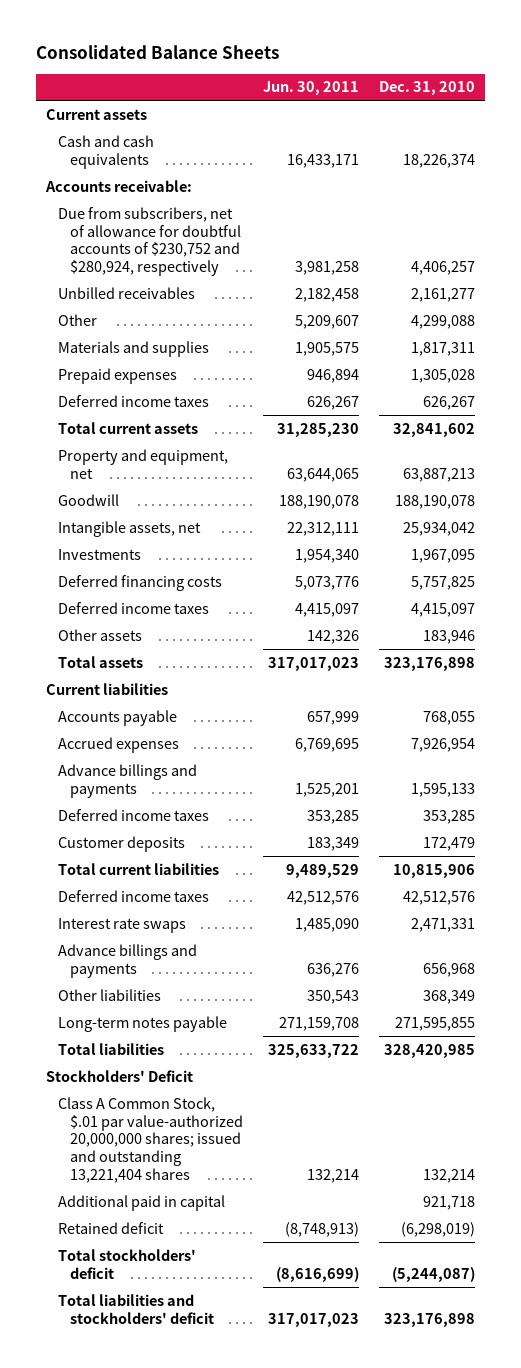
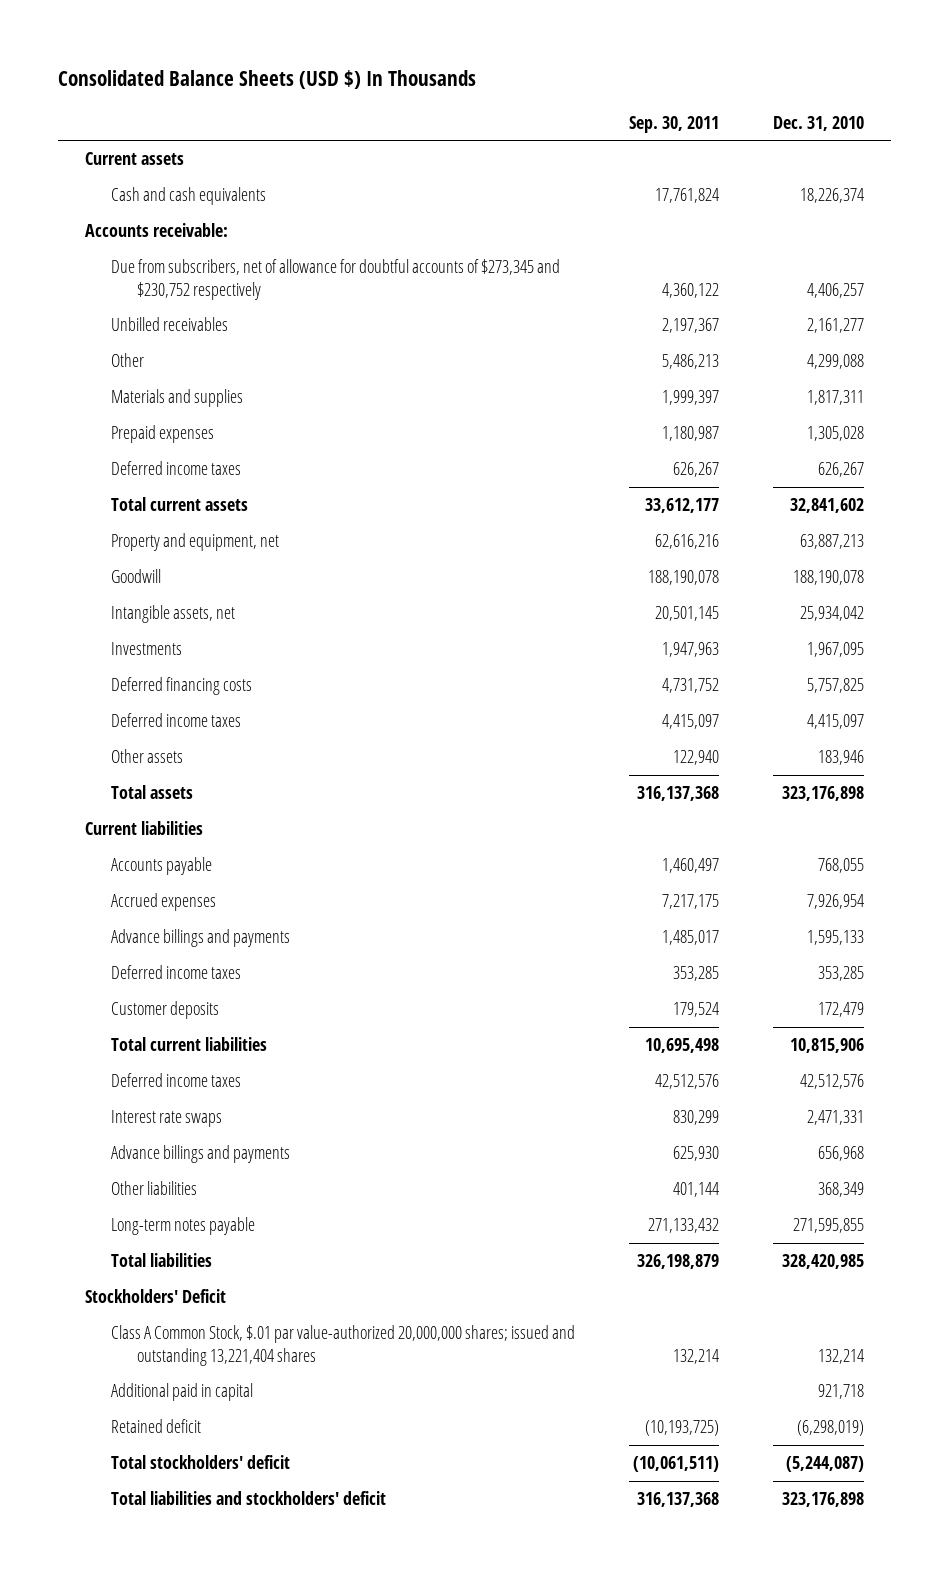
[36,44,280,59] Consolidated Balance Sheets -> [58,70,477,90] Consolidated Balance Sheets (USD $) In Thousands
[262,81,359,96] Jun. 30, 2011 -> none
none -> [628,115,719,133] Sep. 30, 2011
[57,206,241,277] Due from subscribers, net of allowance for doubtful accounts of $230,752 and $280,924, respectively -> [110,259,560,300] Due from subscribers, net of allowance for doubtful accounts of $273,345 and $230,752 respectively

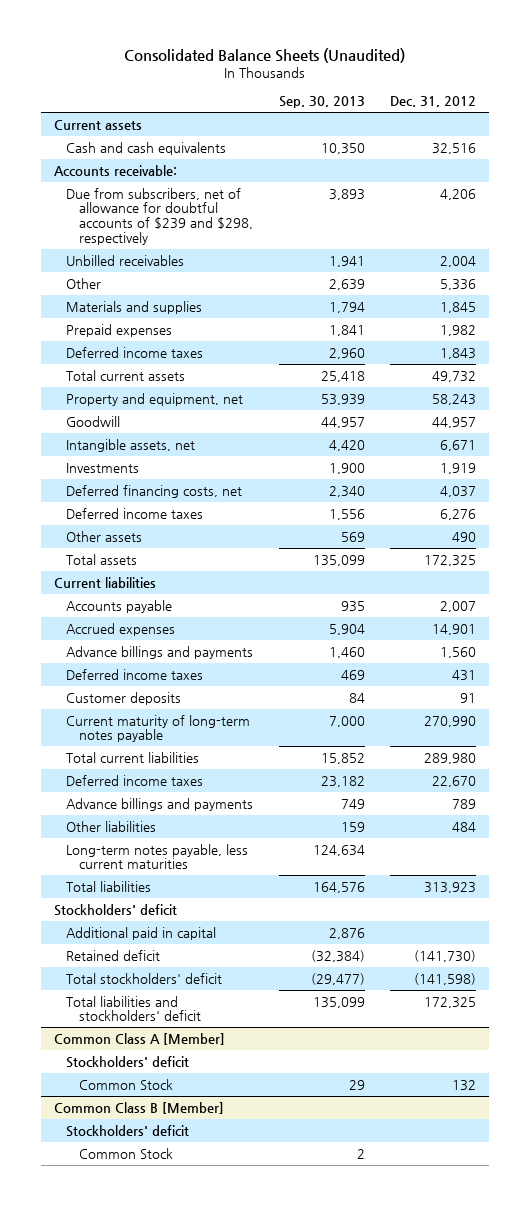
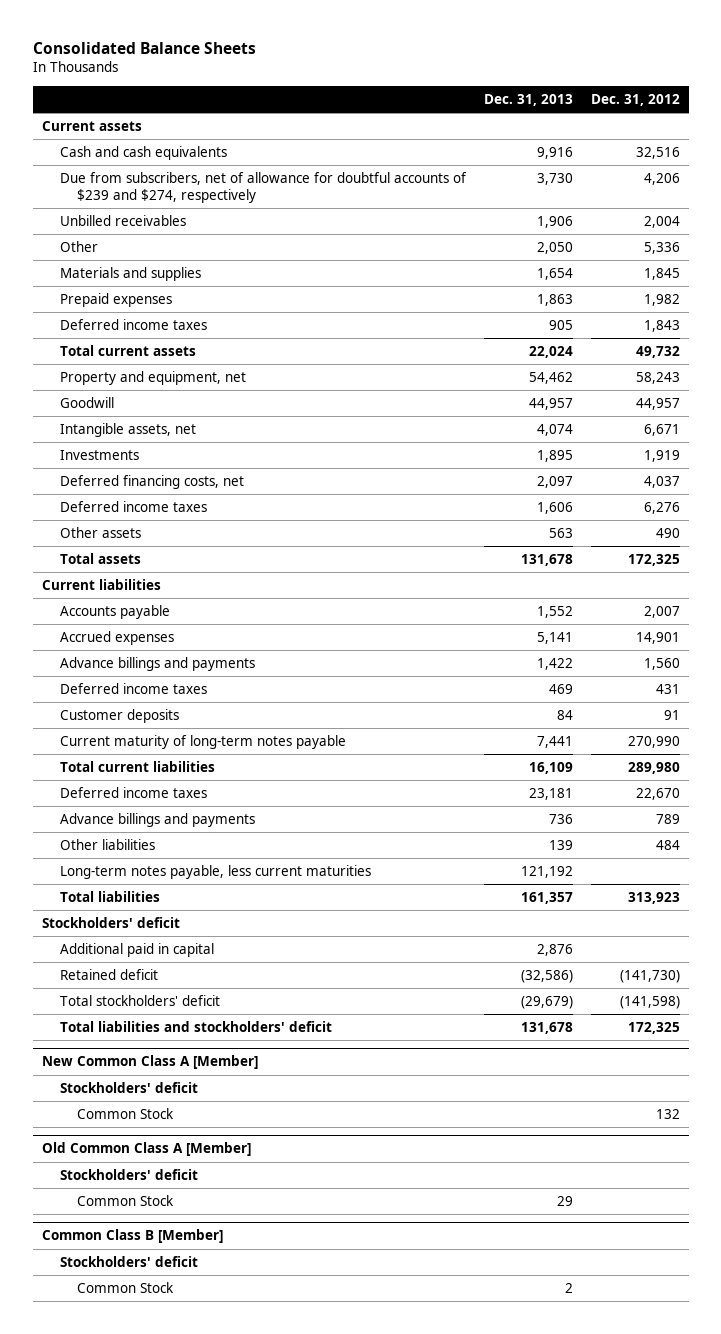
[124,48,406,64] Consolidated Balance Sheets (Unaudited) -> [32,41,256,54] Consolidated Balance Sheets
[278,96,365,109] Sep. 30, 2013 -> none
none -> [483,93,573,106] Dec. 31, 2013
[53,164,177,176] Accounts receivable: -> none
[66,187,253,245] Due from subscribers, net of allowance for doubtful accounts of $239 and $298, respectively -> [59,172,467,203] Due from subscribers, net of allowance for doubtful accounts of $239 and $274, respectively
[53,1032,225,1045] Common Class A [Member] -> [41,1055,258,1070] New Common Class A [Member]
none -> [41,1142,251,1157] Old Common Class A [Member]
none -> [59,1169,198,1181] Stockholders' deficit
none -> [77,1195,175,1207] Common Stock

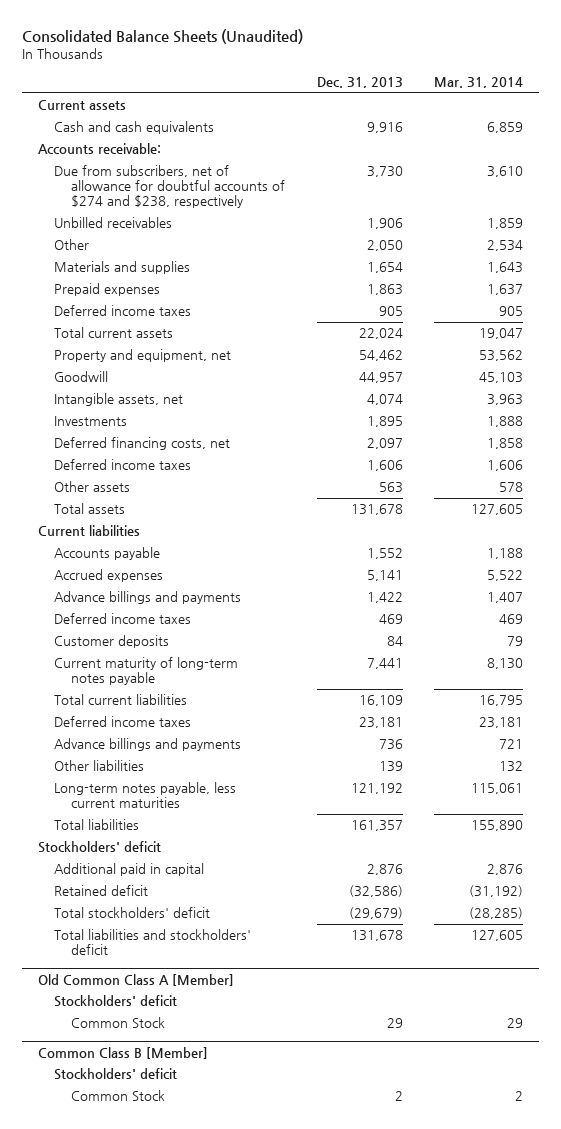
[32,41,256,54] Consolidated Balance Sheets -> [22,29,304,45] Consolidated Balance Sheets (Unaudited)
[590,93,680,106] Dec. 31, 2012 -> none
none -> [433,77,523,89] Mar. 31, 2014
none -> [37,143,161,155] Accounts receivable:
[59,172,467,203] Due from subscribers, net of allowance for doubtful accounts of $239 and $274, respectively -> [54,165,286,209] Due from subscribers, net of allowance for doubtful accounts of $274 and $238, respectively
[41,1055,258,1070] New Common Class A [Member] -> none
[59,1082,198,1094] Stockholders' deficit -> none
[77,1108,175,1120] Common Stock -> none

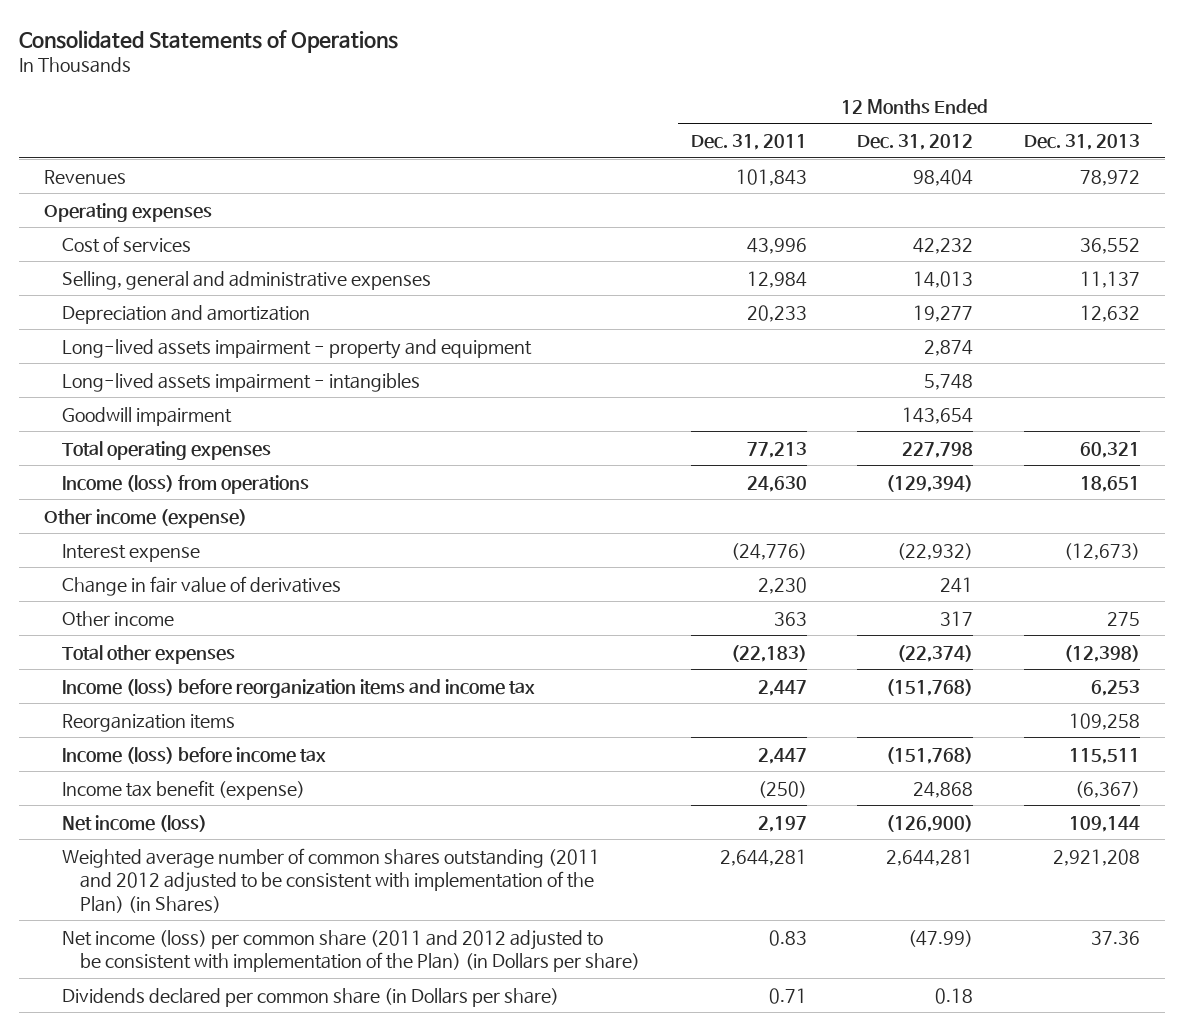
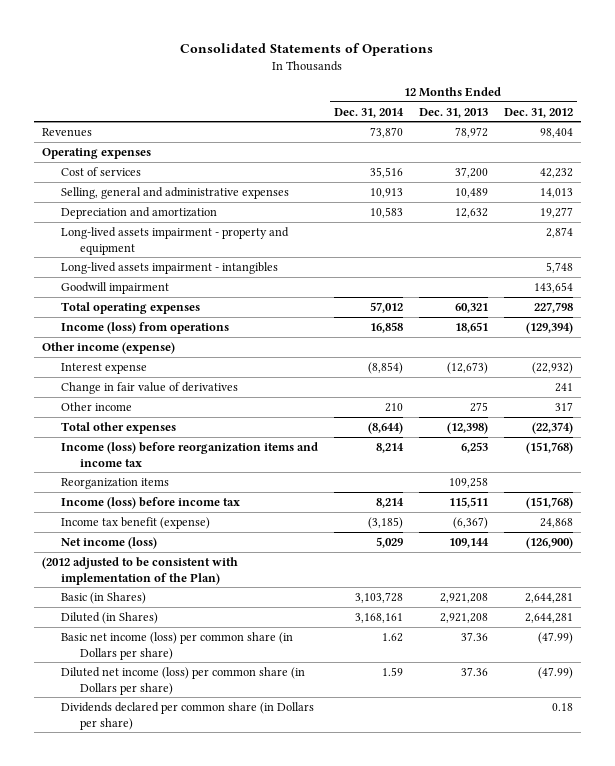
[690,134,807,151] Dec. 31, 2011 -> none
none -> [333,107,404,118] Dec. 31, 2014
[1079,237,1140,254] 36,552 -> [454,166,488,178] 37,200
[1079,270,1140,288] 11,137 -> [454,187,488,198] 10,489
none -> [41,556,238,585] (2012 adjusted to be consistent with implementation of the Plan)
[62,847,601,913] Weighted average number of common shares outstanding (2011 and 2012 adjusted to be consistent with implementation of the Plan) (in Shares) -> [60,591,146,604] Basic (in Shares)
none -> [60,611,158,624] Diluted (in Shares)
[62,929,641,973] Net income (loss) per common share (2011 and 2012 adjusted to be consistent with implementation of the Plan) (in Dollars per share) -> [60,631,293,660] Basic net income (loss) per common share (in Dollars per share)
none -> [60,666,305,695] Diluted net income (loss) per common share (in Dollars per share)

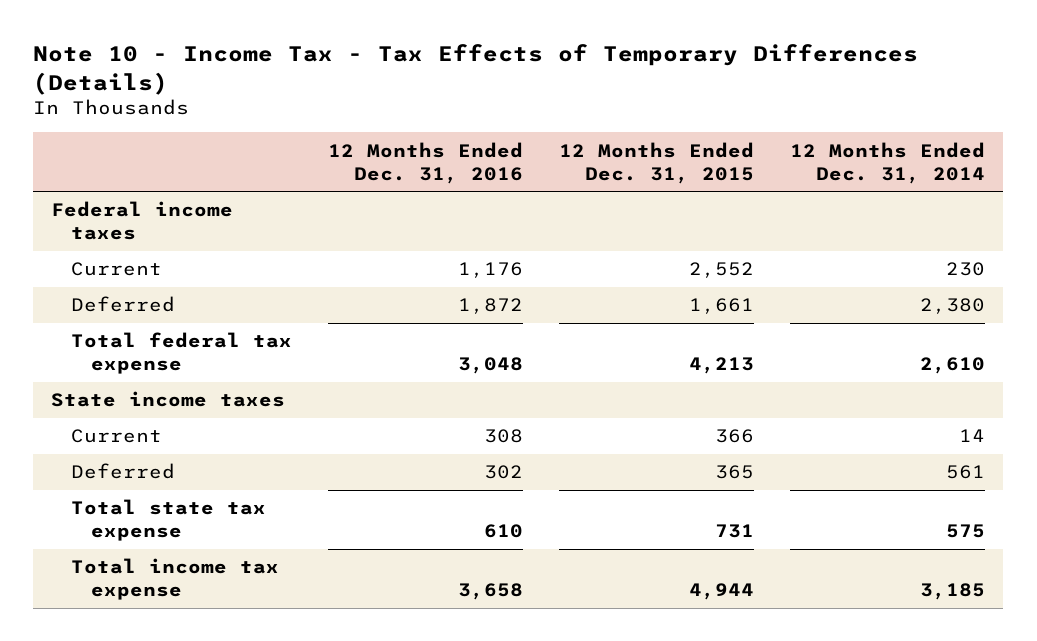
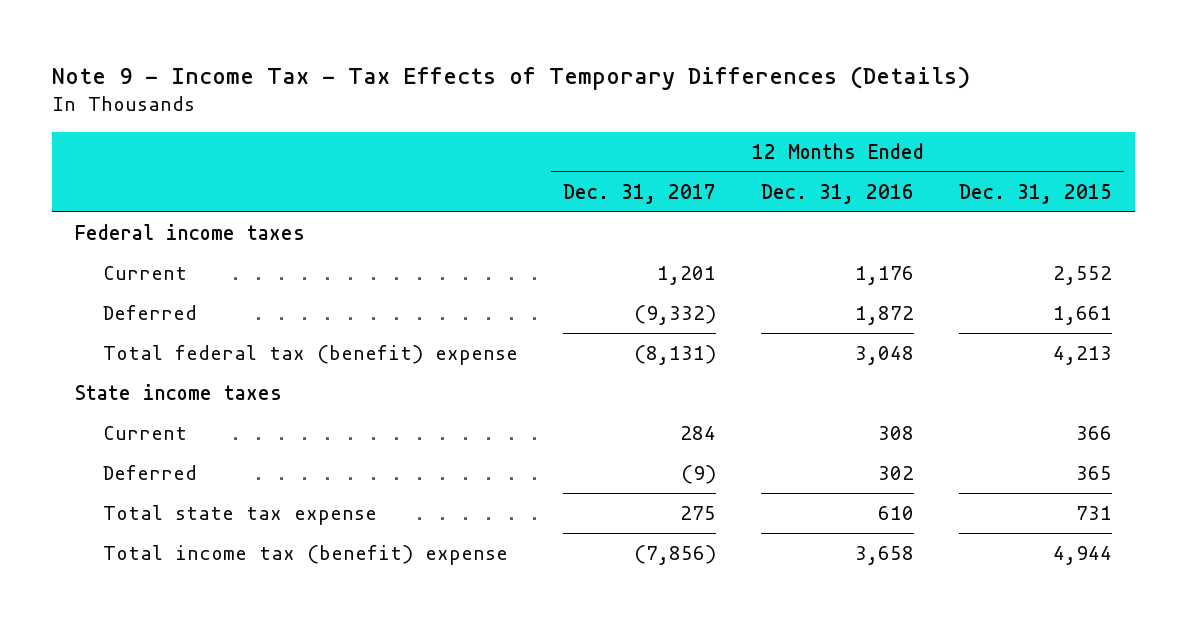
[33,44,919,95] Note 10 - Income Tax - Tax Effects of Temporary Differences (Details) -> [52,65,971,90] Note 9 - Income Tax - Tax Effects of Temporary Differences (Details)
[790,141,986,184] 12 Months Ended Dec. 31, 2014 -> none
none -> [562,183,716,204] Dec. 31, 2017
[71,332,293,375] Total federal tax expense -> [102,345,518,366] Total federal tax (benefit) expense
[71,558,280,601] Total income tax expense -> [102,545,508,566] Total income tax (benefit) expense

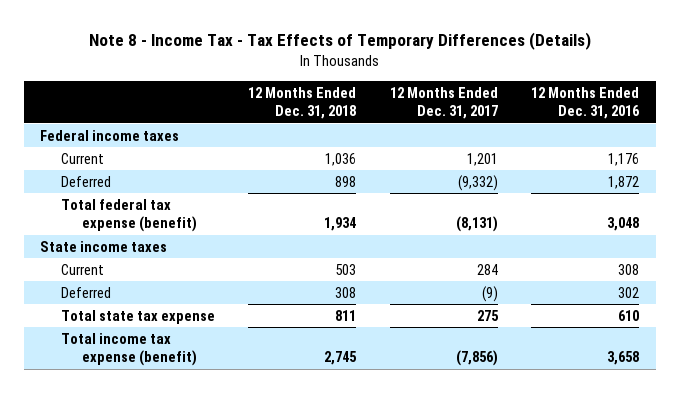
[52,65,971,90] Note 9 - Income Tax - Tax Effects of Temporary Differences (Details) -> [88,32,591,51] Note 8 - Income Tax - Tax Effects of Temporary Differences (Details)
[959,183,1113,204] Dec. 31, 2015 -> none
none -> [248,86,357,120] 12 Months Ended Dec. 31, 2018
[102,345,518,366] Total federal tax (benefit) expense -> [61,198,197,233] Total federal tax expense (benefit)
[102,545,508,566] Total income tax (benefit) expense -> [61,332,197,367] Total income tax expense (benefit)

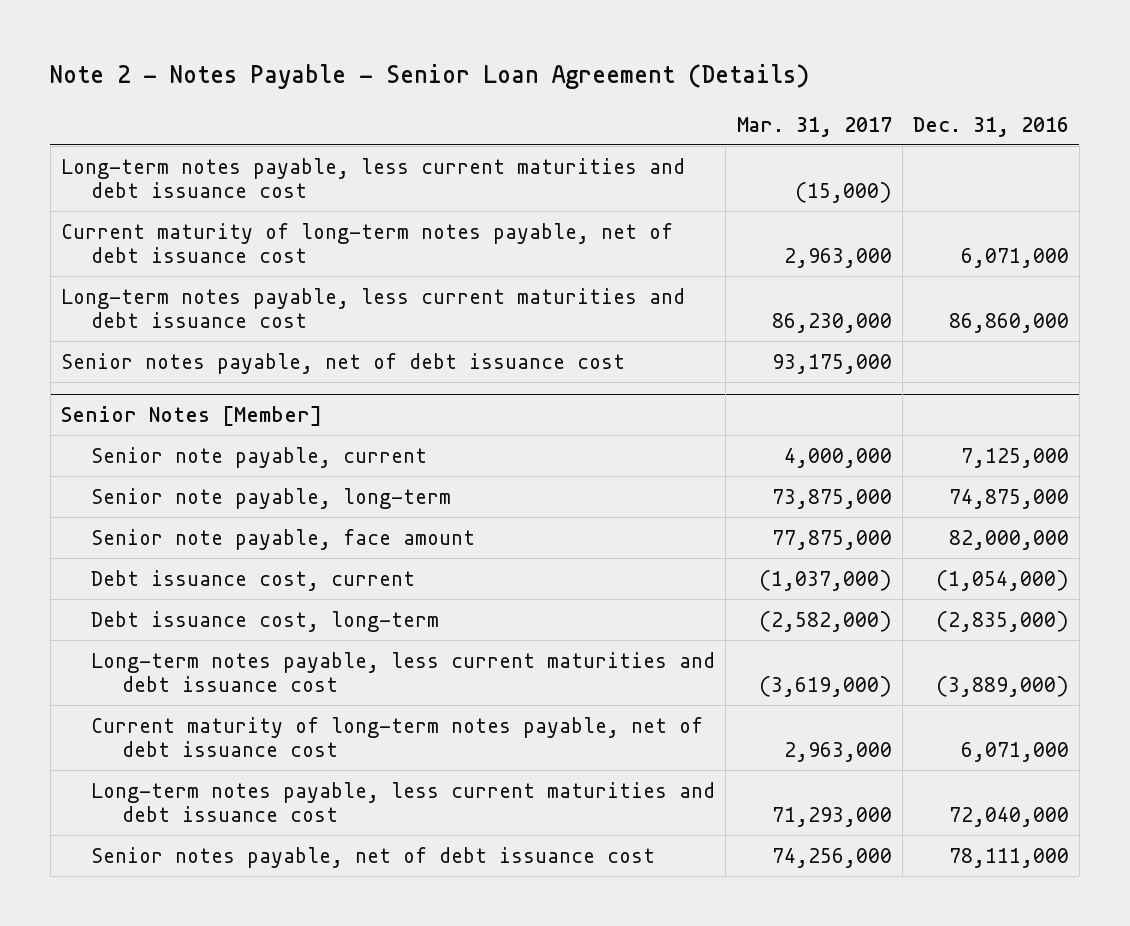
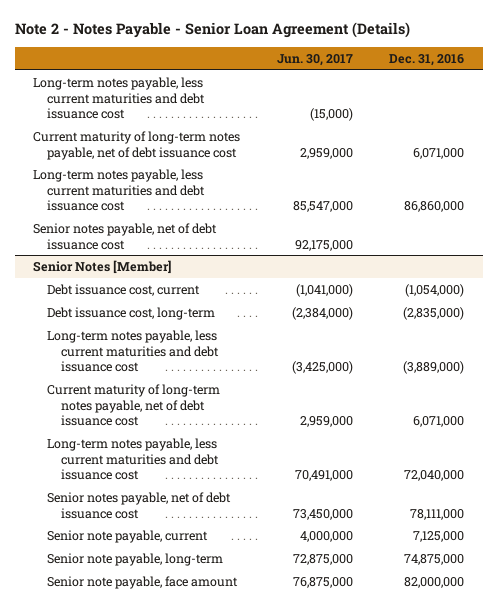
[736,116,892,137] Mar. 31, 2017 -> none
none -> [276,54,353,67] Jun. 30, 2017
[91,446,428,468] Senior note payable, current -> [47,529,209,543] Senior note payable, current
[91,487,452,509] Senior note payable, long-term -> [47,552,224,566] Senior note payable, long-term
[91,528,476,550] Senior note payable, face amount -> [47,575,239,589] Senior note payable, face amount

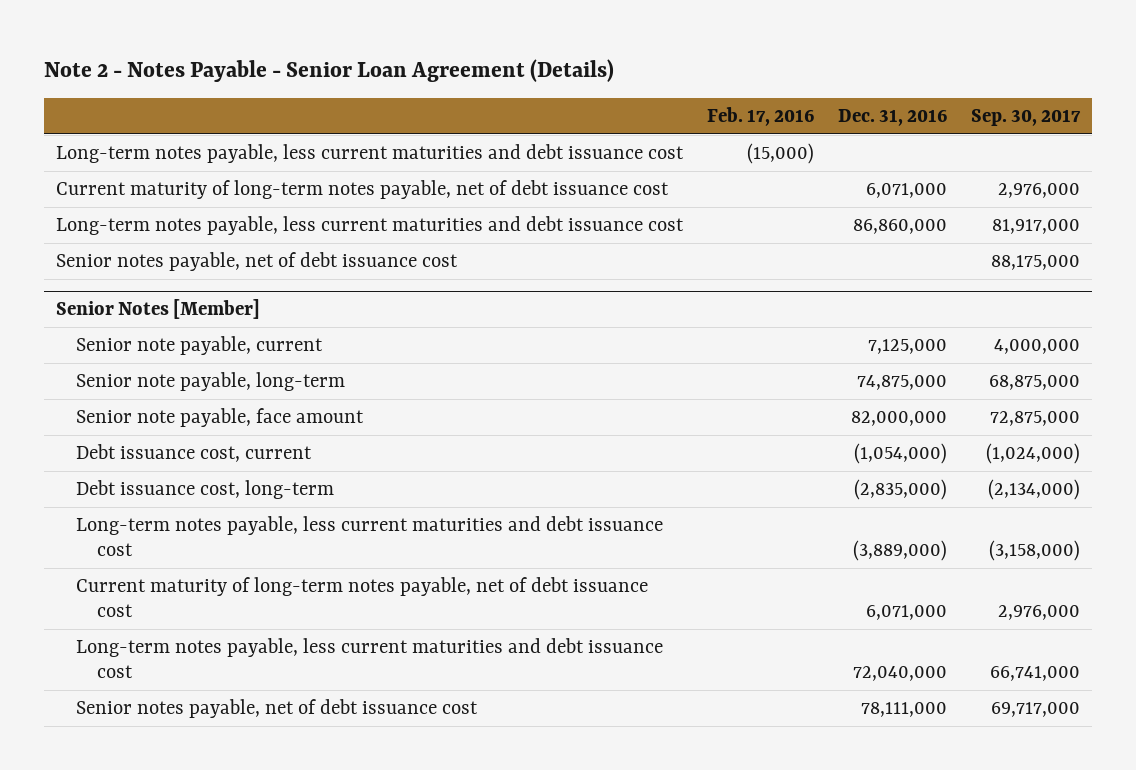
[276,54,353,67] Jun. 30, 2017 -> none
none -> [706,107,814,127] Feb. 17, 2016
none -> [971,109,1082,127] Sep. 30, 2017
[47,529,209,543] Senior note payable, current -> [76,335,324,355] Senior note payable, current
[47,552,224,566] Senior note payable, long-term -> [76,371,346,391] Senior note payable, long-term
[47,575,239,589] Senior note payable, face amount -> [76,407,365,427] Senior note payable, face amount

